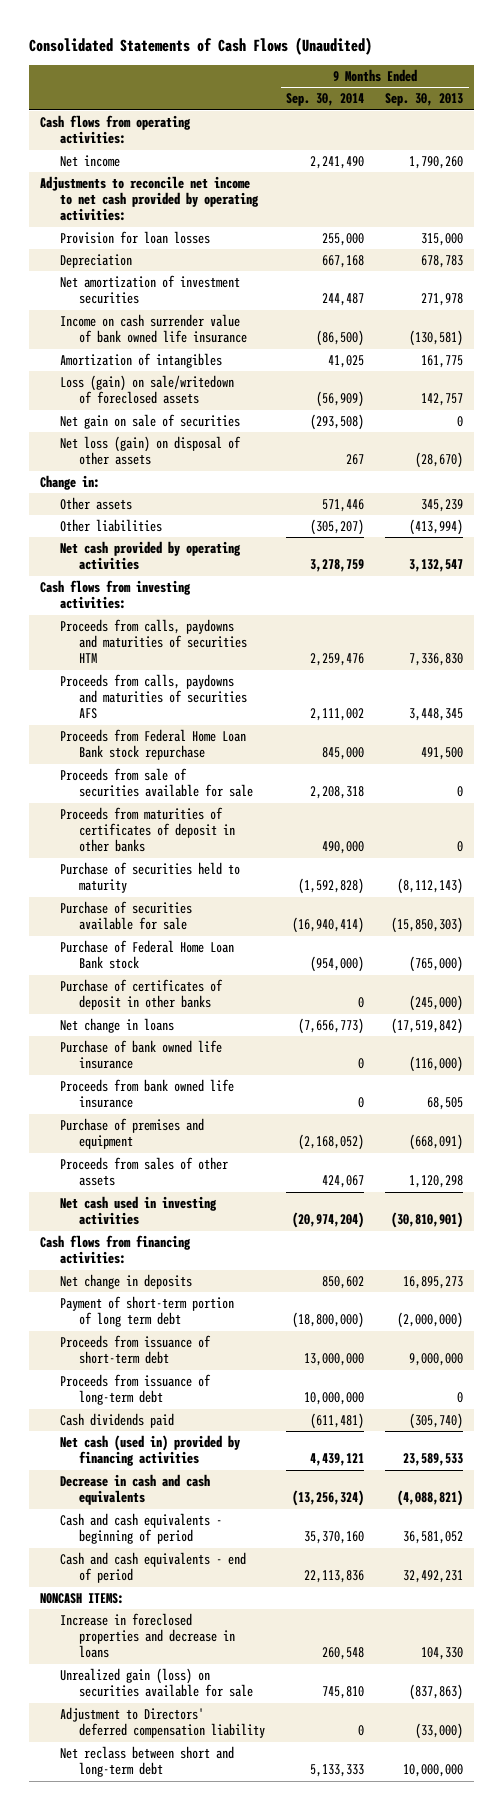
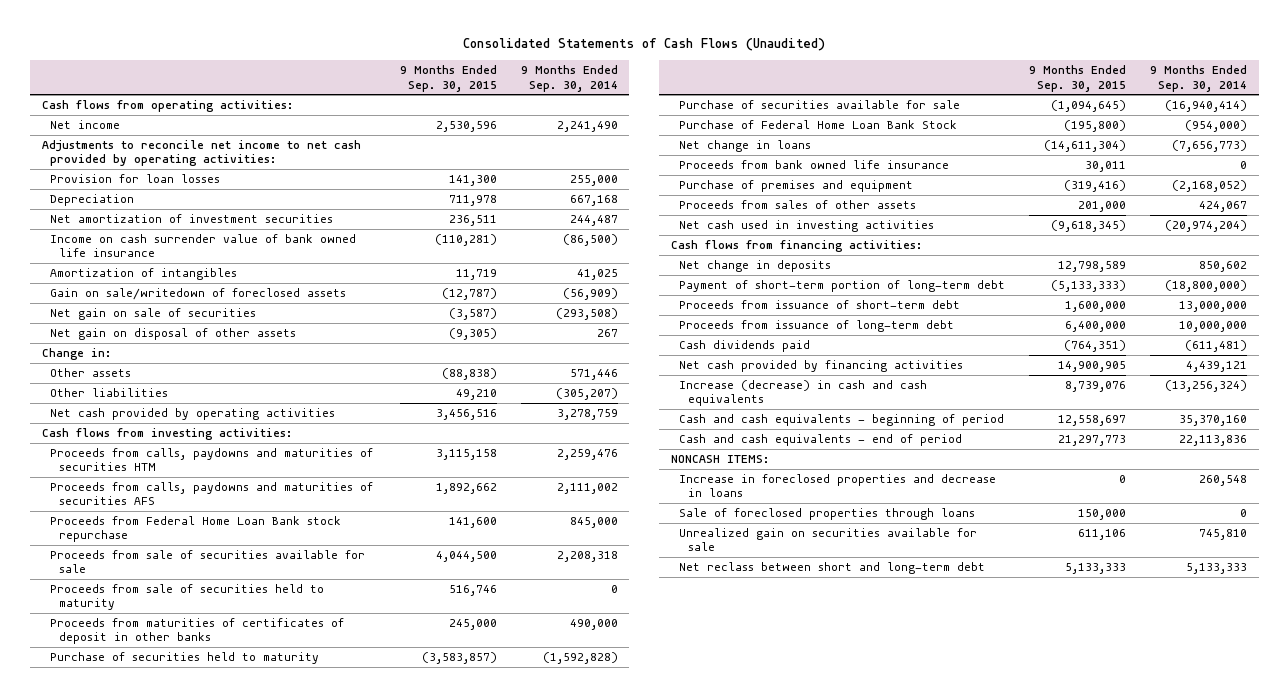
[385,93,464,107] Sep. 30, 2013 -> none
none -> [399,65,497,92] 9 Months Ended Sep. 30, 2015
[59,375,234,405] Loss (gain) on sale/writedown of foreclosed assets -> [50,287,347,300] Gain on sale/writedown of foreclosed assets
[59,436,241,466] Net loss (gain) on disposal of other assets -> [50,327,297,340] Net gain on disposal of other assets
none -> [50,583,325,611] Proceeds from sale of securities held to maturity
[59,979,223,1011] Purchase of certificates of deposit in other banks -> none
[59,940,234,970] Purchase of Federal Home Loan Bank stock -> [679,119,958,129] Purchase of Federal Home Loan Bank Stock
[59,1040,222,1070] Purchase of bank owned life insurance -> none
[59,1296,234,1328] Payment of short-term portion of long term debt -> [679,279,1006,292] Payment of short-term portion of long-term debt
[59,1435,240,1467] Net cash (used in) provided by financing activities -> [679,359,964,372] Net cash provided by financing activities
[59,1474,210,1506] Decrease in cash and cash equivalents -> [679,379,928,407] Increase (decrease) in cash and cash equivalents
[59,1707,266,1739] Adjustment to Directors' deferred compensation liability -> none
none -> [679,507,976,520] Sale of foreclosed properties through loans
[59,1668,254,1698] Unrealized gain (loss) on securities available for sale -> [679,527,978,552] Unrealized gain on securities available for sale

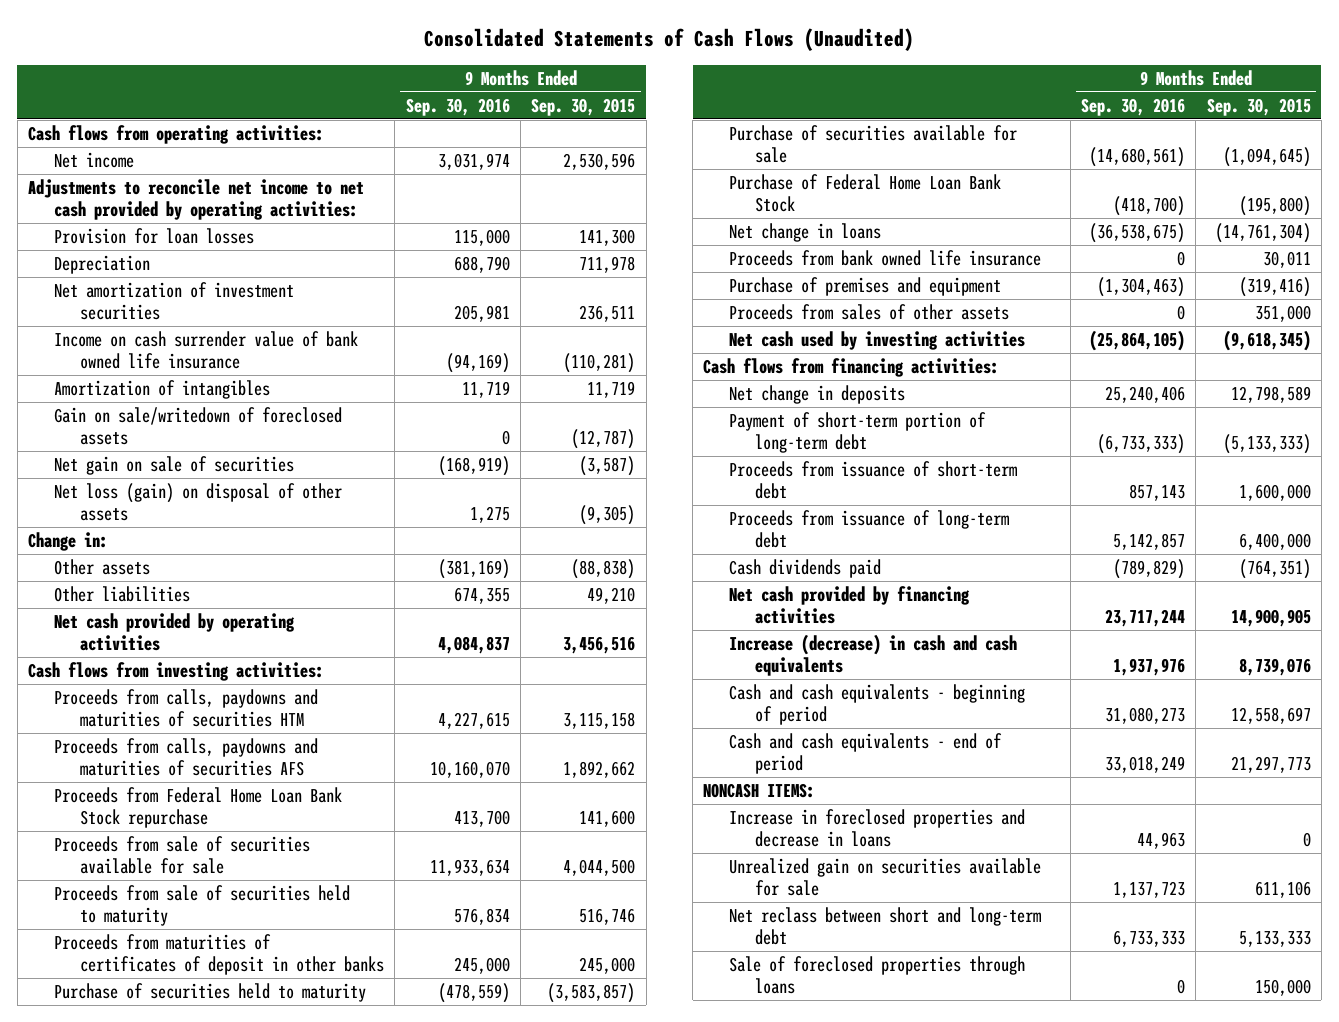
[520,65,618,92] 9 Months Ended Sep. 30, 2014 -> none
none -> [405,97,510,116] Sep. 30, 2016
[50,327,297,340] Net gain on disposal of other assets -> [54,483,343,522] Net loss (gain) on disposal of other assets
[50,515,342,543] Proceeds from Federal Home Loan Bank stock repurchase -> [54,787,343,829] Proceeds from Federal Home Loan Bank Stock repurchase
[1044,139,1127,152] (14,611,304) -> [1214,223,1311,244] (14,761,304)
[1078,200,1127,212] 201,000 -> [1254,305,1311,323] 351,000
[679,219,935,232] Net cash used in investing activities -> [729,331,1026,351] Net cash used by investing activities
[679,507,976,520] Sale of foreclosed properties through loans -> [729,956,1026,995] Sale of foreclosed properties through loans

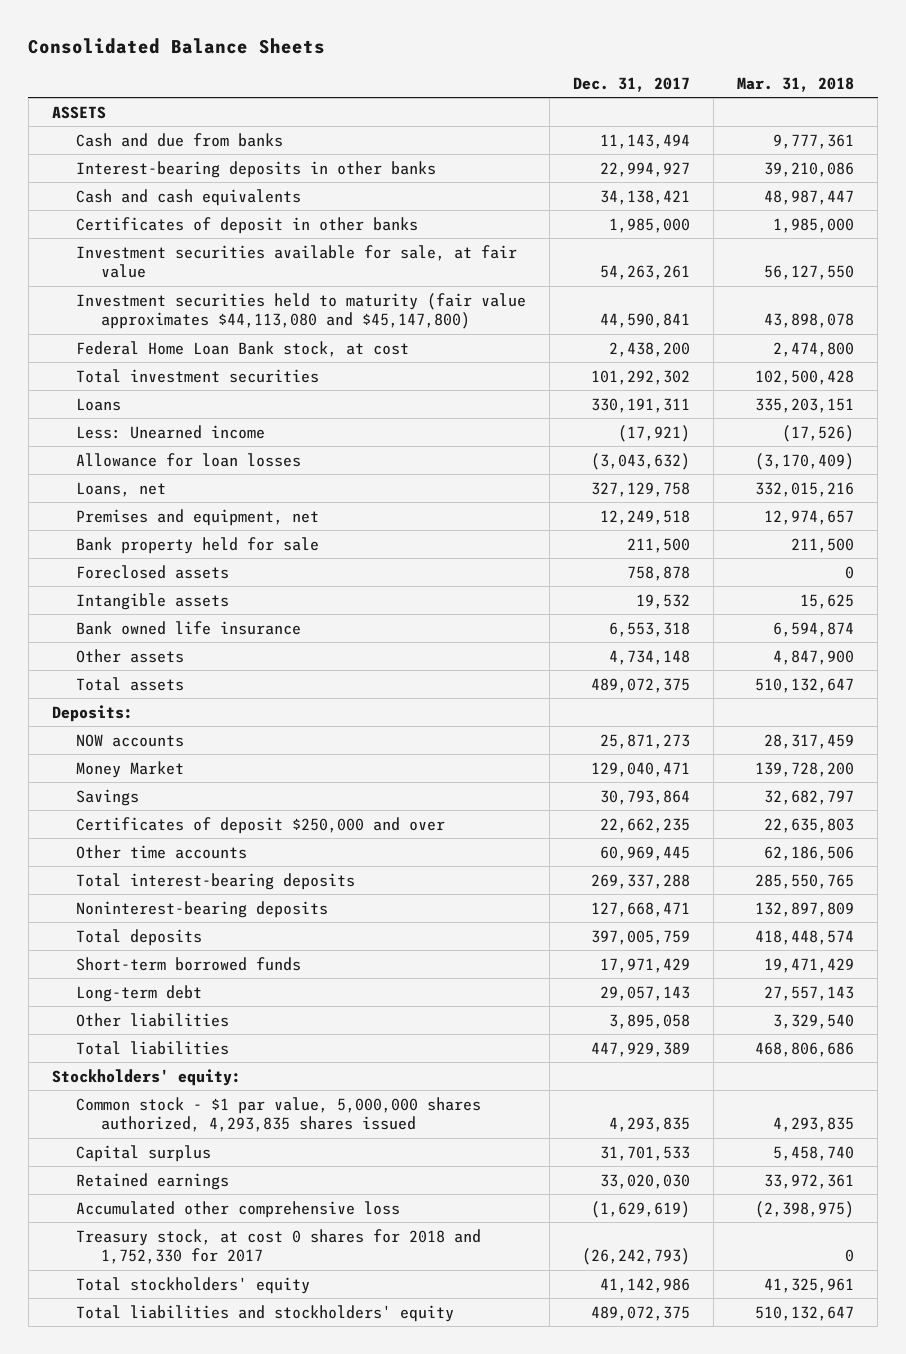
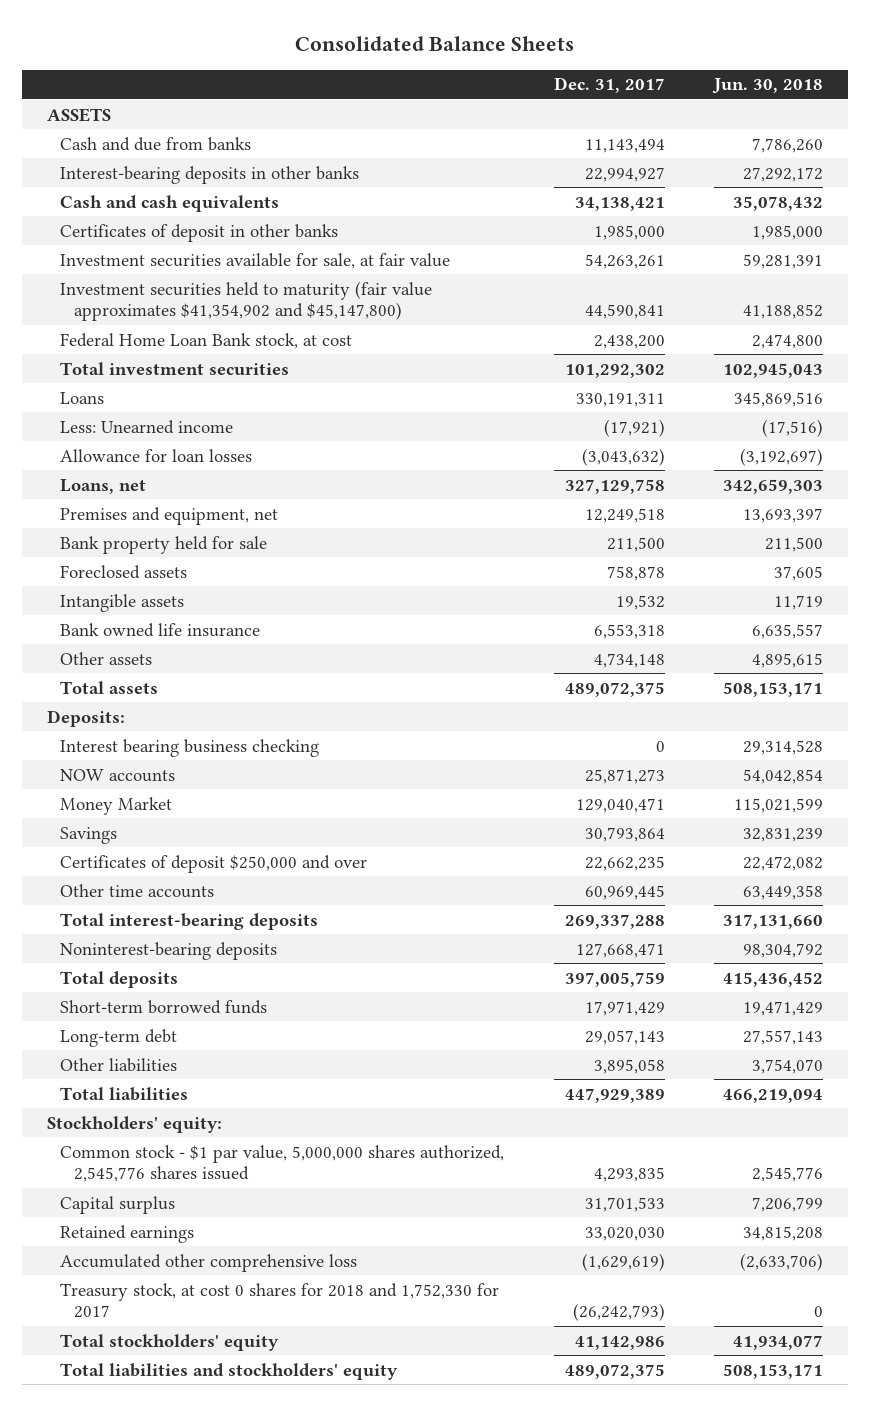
[737,76,855,92] Mar. 31, 2018 -> none
none -> [712,78,824,95] Jun. 30, 2018
[76,292,527,330] Investment securities held to maturity (fair value approximates $44,113,080 and $45,147,800) -> [60,280,433,322] Investment securities held to maturity (fair value approximates $41,354,902 and $45,147,800)
none -> [60,738,320,757] Interest bearing business checking
[76,1096,482,1133] Common stock - $1 par value, 5,000,000 shares authorized, 4,293,835 shares issued -> [60,1144,505,1183] Common stock - $1 par value, 5,000,000 shares authorized, 2,545,776 shares issued

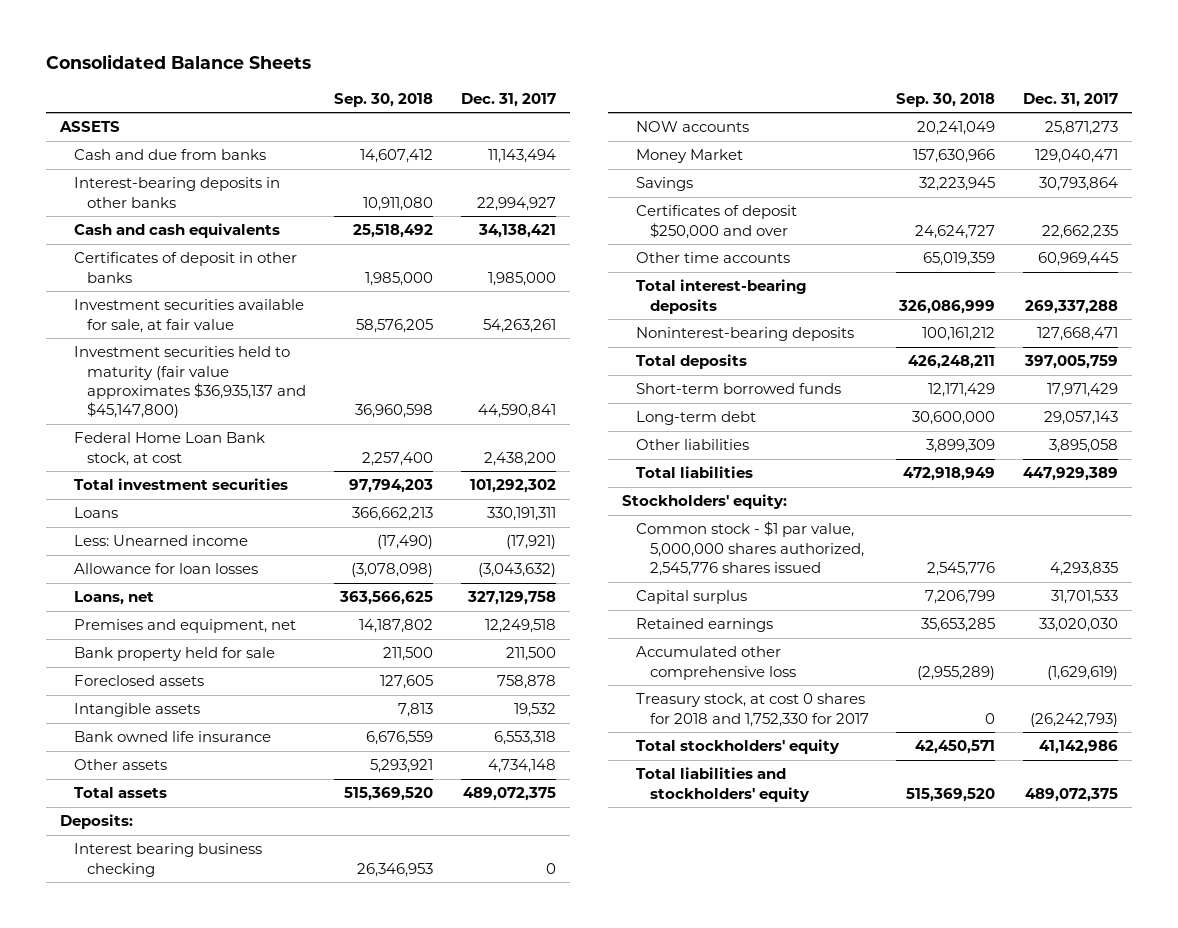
[712,78,824,95] Jun. 30, 2018 -> none
none -> [334,92,434,107] Sep. 30, 2018
[60,280,433,322] Investment securities held to maturity (fair value approximates $41,354,902 and $45,147,800) -> [73,346,307,419] Investment securities held to maturity (fair value approximates $36,935,137 and $45,147,800)

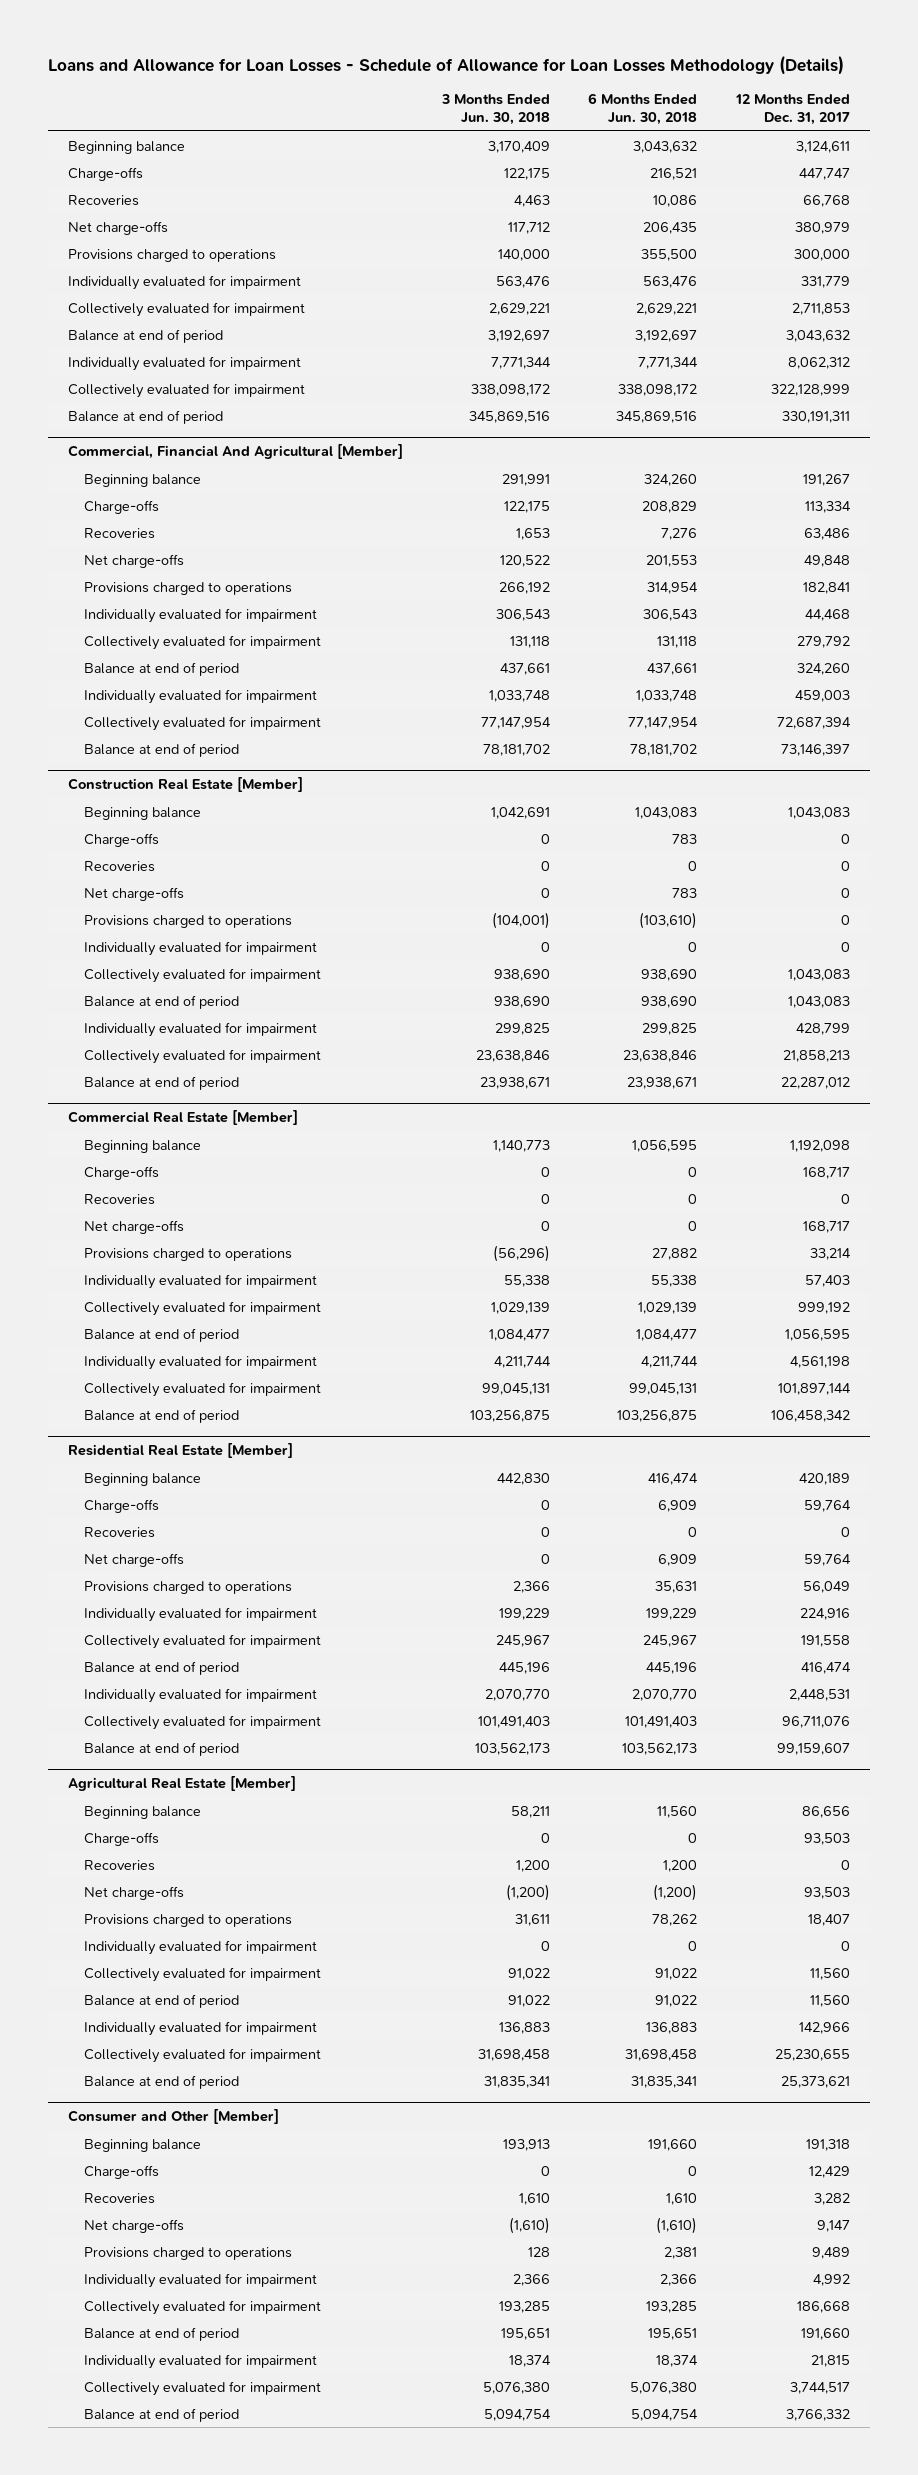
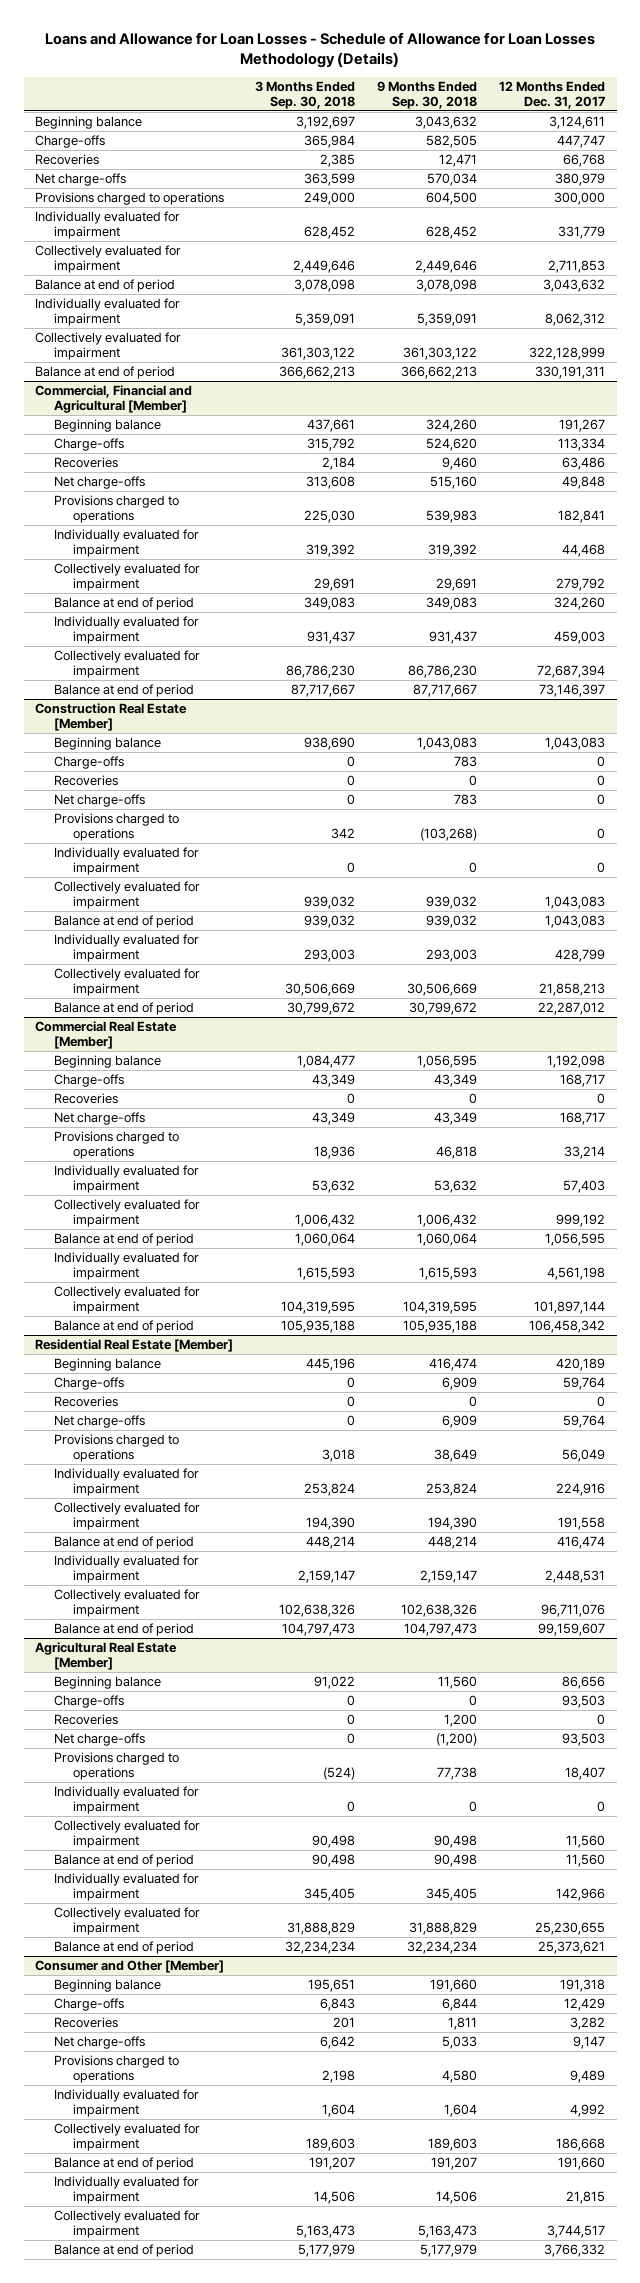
[440,94,550,126] 3 Months Ended Jun. 30, 2018 -> none
[588,93,698,126] 6 Months Ended Jun. 30, 2018 -> none
none -> [255,80,356,110] 3 Months Ended Sep. 30, 2018
none -> [377,80,478,110] 9 Months Ended Sep. 30, 2018
[67,444,403,460] Commercial, Financial And Agricultural [Member] -> [34,385,192,414] Commercial, Financial and Agricultural [Member]

